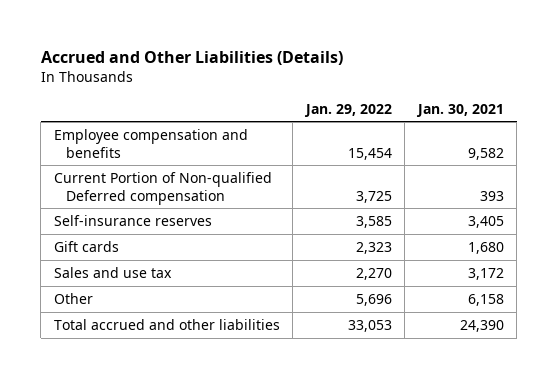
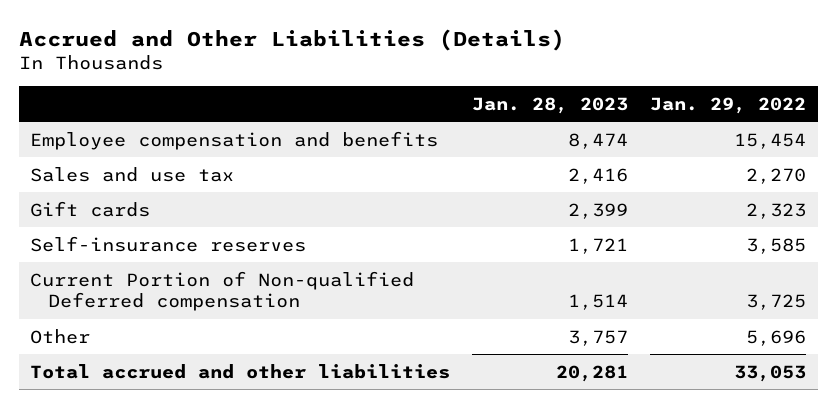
[415,103,504,117] Jan. 30, 2021 -> none
none -> [472,96,629,114] Jan. 28, 2023
[53,240,119,252] Gift cards -> [29,200,150,217] Gift cards
[53,214,212,226] Self-insurance reserves -> [29,235,306,252] Self-insurance reserves
[53,171,272,205] Current Portion of Non-qualified Deferred compensation -> [29,270,414,312] Current Portion of Non-qualified Deferred compensation

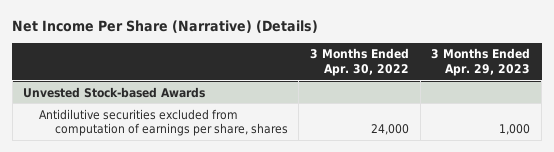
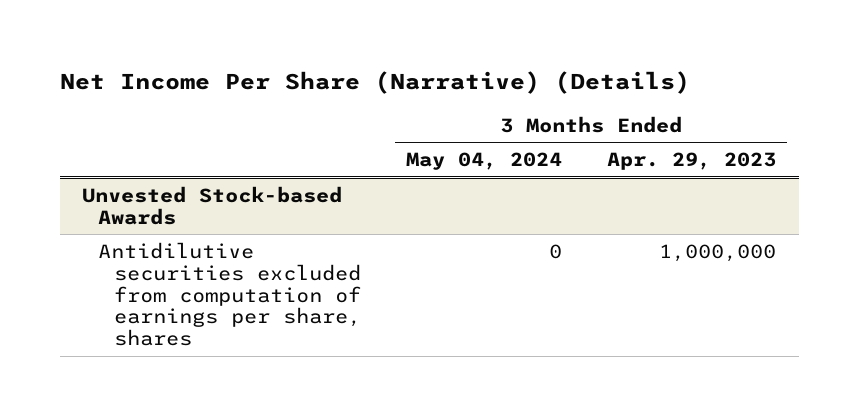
[310,48,410,76] 3 Months Ended Apr. 30, 2022 -> none
none -> [405,152,562,171] May 04, 2024
[499,124,531,136] 1,000 -> [659,243,777,262] 1,000,000

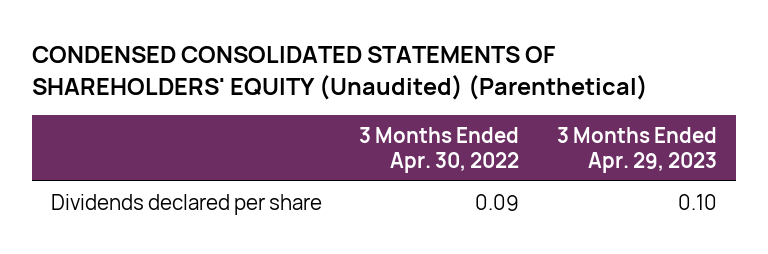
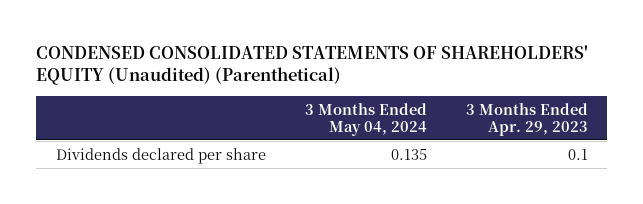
[359,126,520,174] 3 Months Ended Apr. 30, 2022 -> none
none -> [304,102,427,136] 3 Months Ended May 04, 2024
[678,193,718,210] 0.10 -> [567,148,588,160] 0.1

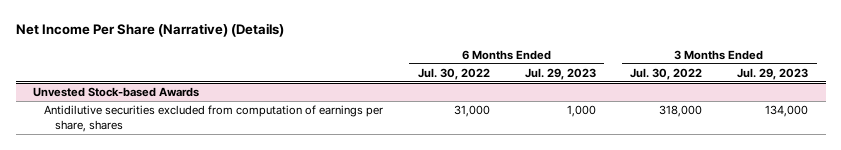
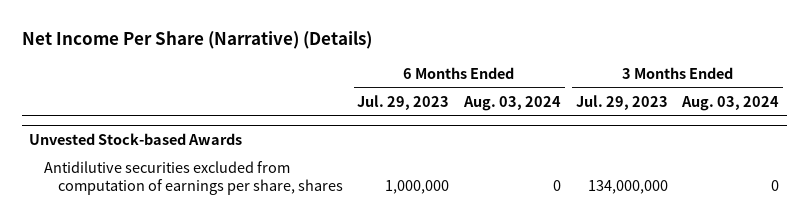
[417,68,490,81] Jul. 30, 2022 -> none
[630,68,703,81] Jul. 30, 2022 -> none
none -> [463,95,562,111] Aug. 03, 2024
none -> [681,95,780,111] Aug. 03, 2024
[566,105,596,118] 1,000 -> [385,179,450,194] 1,000,000
[765,105,809,118] 134,000 -> [587,179,668,194] 134,000,000

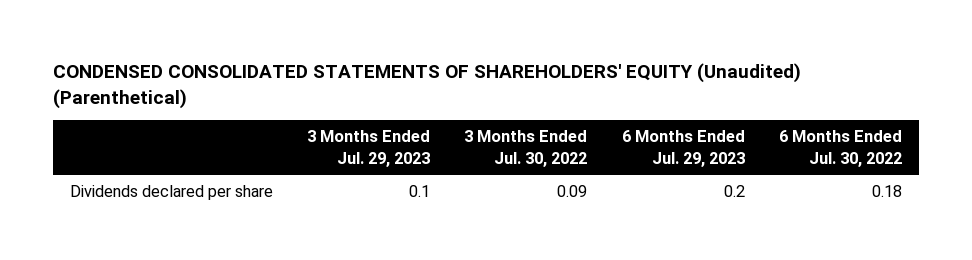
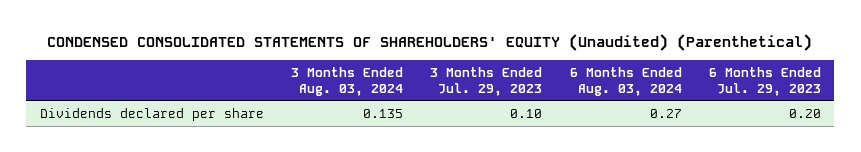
[464,130,588,167] 3 Months Ended Jul. 30, 2022 -> none
[778,130,902,167] 6 Months Ended Jul. 30, 2022 -> none
none -> [291,66,404,96] 3 Months Ended Aug. 03, 2024
none -> [569,66,682,96] 6 Months Ended Aug. 03, 2024
[409,185,431,198] 0.1 -> [510,108,543,118] 0.10
[723,185,745,198] 0.2 -> [788,108,821,118] 0.20

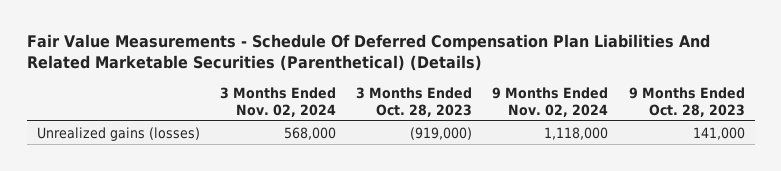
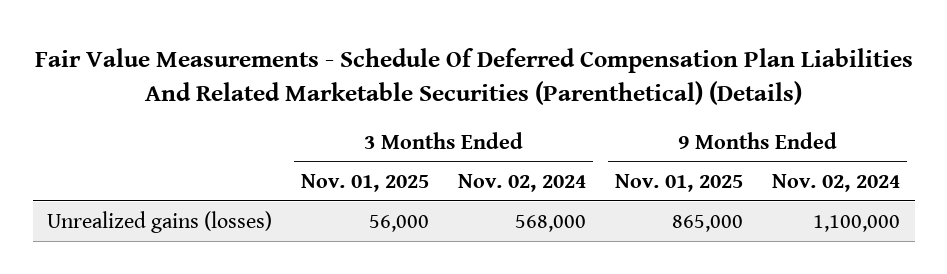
[356,86,473,117] 3 Months Ended Oct. 28, 2023 -> none
[628,86,745,117] 9 Months Ended Oct. 28, 2023 -> none
none -> [301,173,430,192] Nov. 01, 2025
none -> [615,173,744,192] Nov. 01, 2025
[544,127,609,141] 1,118,000 -> [813,215,901,233] 1,100,000

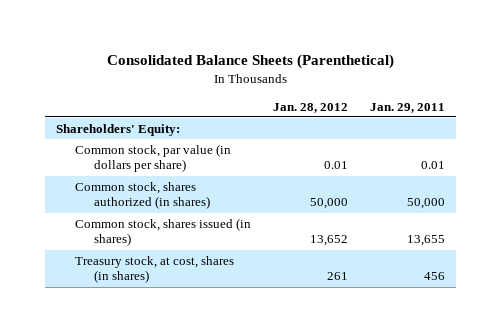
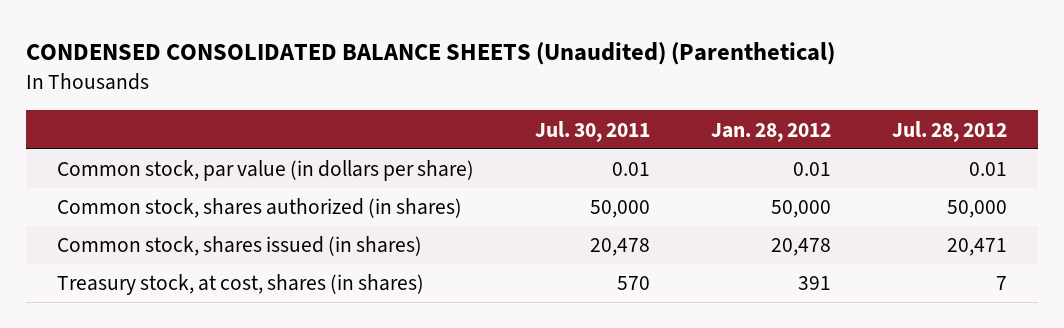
[106,53,394,69] Consolidated Balance Sheets (Parenthetical) -> [26,41,836,65] CONDENSED CONSOLIDATED BALANCE SHEETS (Unaudited) (Parenthetical)
[370,102,446,113] Jan. 29, 2011 -> none
none -> [535,120,651,142] Jul. 30, 2011
none -> [892,120,1008,142] Jul. 28, 2012
[55,123,180,136] Shareholders' Equity: -> none
[310,235,349,247] 13,652 -> [771,238,832,257] 20,478
[327,272,349,281] 261 -> [798,276,832,291] 391

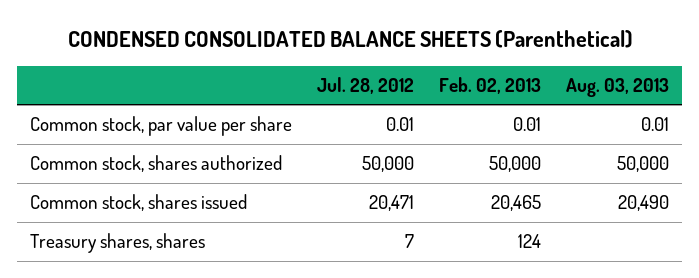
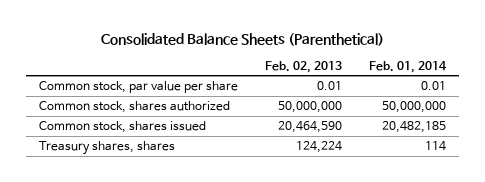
[67,29,633,48] CONDENSED CONSOLIDATED BALANCE SHEETS (Parenthetical) -> [100,33,384,47] Consolidated Balance Sheets (Parenthetical)
[316,76,414,94] Jul. 28, 2012 -> none
[566,77,670,97] Aug. 03, 2013 -> none
none -> [369,60,448,73] Feb. 01, 2014
[489,156,542,173] 50,000 -> [278,101,343,114] 50,000,000
[491,195,542,212] 20,465 -> [278,121,343,134] 20,464,590
[518,234,542,249] 124 -> [296,141,343,154] 124,224

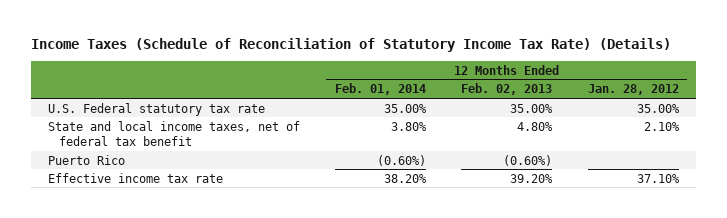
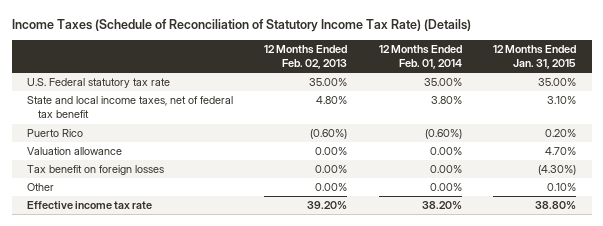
[587,84,679,96] Jan. 28, 2012 -> none
none -> [493,44,577,70] 12 Months Ended Jan. 31, 2015
none -> [27,147,123,156] Valuation allowance
none -> [27,165,165,176] Tax benefit on foreign losses
none -> [27,183,55,192] Other

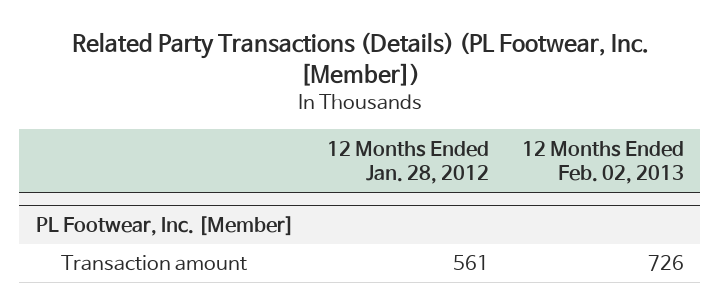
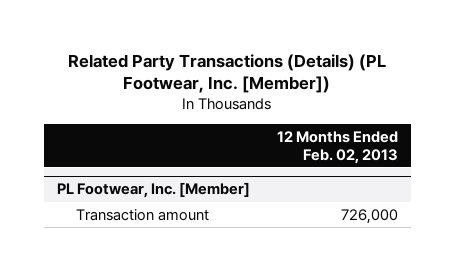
[326,140,489,185] 12 Months Ended Jan. 28, 2012 -> none
[647,255,684,272] 726 -> [340,208,398,224] 726,000

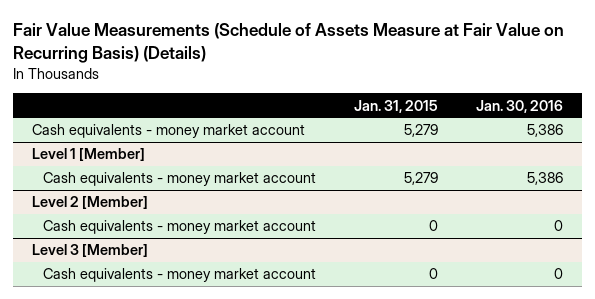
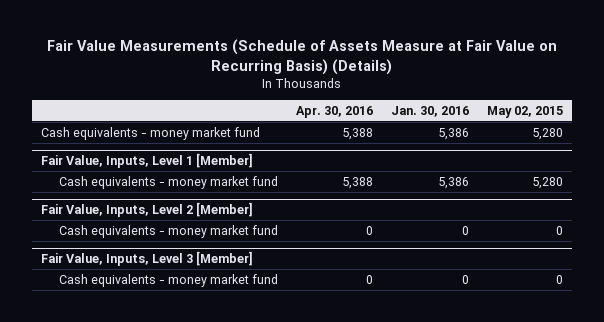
[353,99,438,113] Jan. 31, 2015 -> none
none -> [295,105,373,118] Apr. 30, 2016
none -> [486,105,563,118] May 02, 2015
[32,124,306,139] Cash equivalents - money market account -> [41,126,261,140] Cash equivalents - money market fund
[32,148,146,162] Level 1 [Member] -> [41,153,254,169] Fair Value, Inputs, Level 1 [Member]
[42,172,316,187] Cash equivalents - money market account -> [58,175,278,189] Cash equivalents - money market fund
[32,196,149,210] Level 2 [Member] -> [41,202,254,218] Fair Value, Inputs, Level 2 [Member]
[42,220,316,235] Cash equivalents - money market account -> [58,224,278,238] Cash equivalents - money market fund
[32,244,149,258] Level 3 [Member] -> [41,251,254,267] Fair Value, Inputs, Level 3 [Member]
[42,268,316,283] Cash equivalents - money market account -> [58,273,278,287] Cash equivalents - money market fund

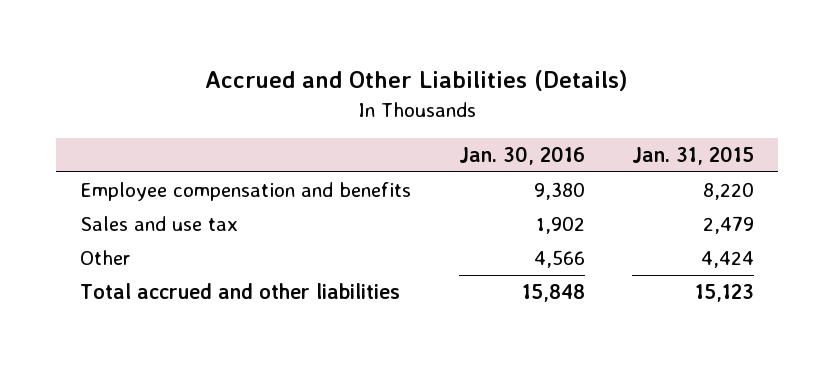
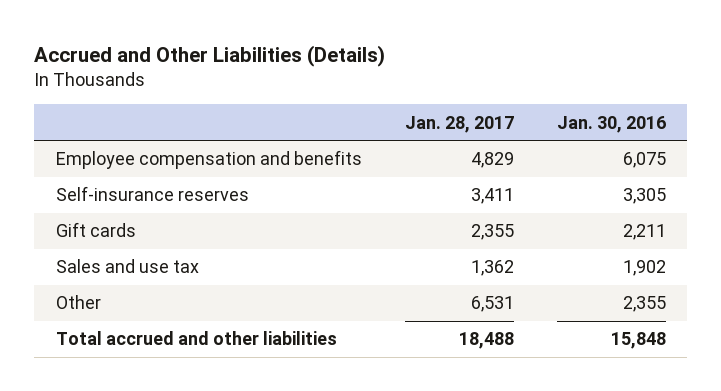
[632,145,755,165] Jan. 31, 2015 -> none
none -> [404,115,514,133] Jan. 28, 2017
[533,182,585,201] 9,380 -> [622,152,666,169] 6,075
none -> [55,186,249,202] Self-insurance reserves
none -> [55,222,136,238] Gift cards
[533,250,585,269] 4,566 -> [622,296,666,313] 2,355

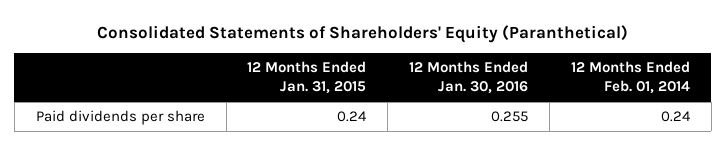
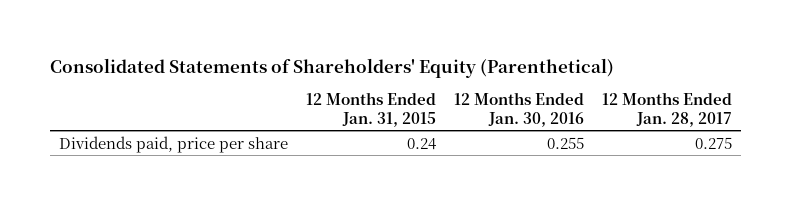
[96,24,628,43] Consolidated Statements of Shareholders' Equity (Paranthetical) -> [49,57,614,78] Consolidated Statements of Shareholders' Equity (Parenthetical)
[571,60,691,95] 12 Months Ended Feb. 01, 2014 -> none
none -> [602,91,733,127] 12 Months Ended Jan. 28, 2017
[35,110,205,126] Paid dividends per share -> [58,135,288,153] Dividends paid, price per share

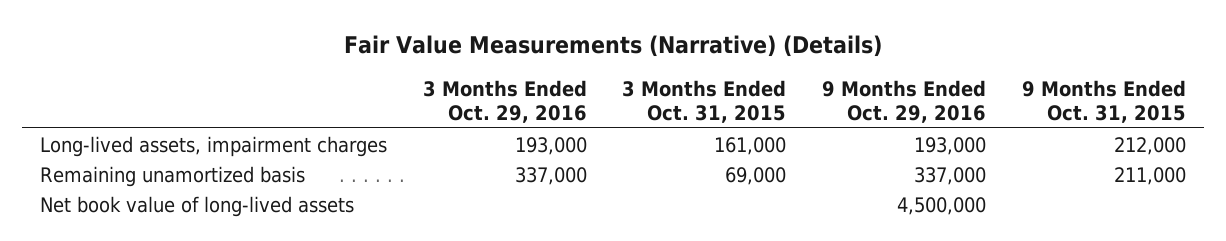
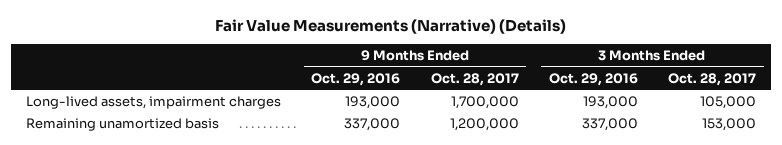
[622,79,787,123] 3 Months Ended Oct. 31, 2015 -> none
[1021,79,1186,123] 9 Months Ended Oct. 31, 2015 -> none
none -> [430,72,519,86] Oct. 28, 2017
none -> [668,72,757,86] Oct. 28, 2017
[39,195,354,217] Net book value of long-lived assets -> none

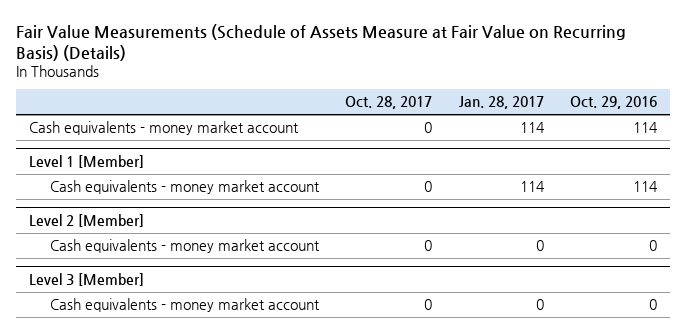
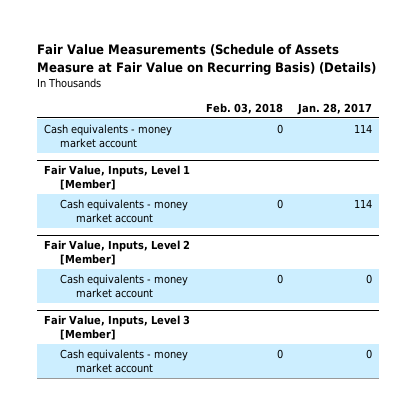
[345,96,433,110] Oct. 28, 2017 -> none
[570,96,658,110] Oct. 29, 2016 -> none
none -> [205,102,283,114] Feb. 03, 2018
[29,154,145,168] Level 1 [Member] -> [44,165,191,191] Fair Value, Inputs, Level 1 [Member]
[29,213,145,227] Level 2 [Member] -> [44,240,191,266] Fair Value, Inputs, Level 2 [Member]
[29,272,145,286] Level 3 [Member] -> [44,315,191,341] Fair Value, Inputs, Level 3 [Member]

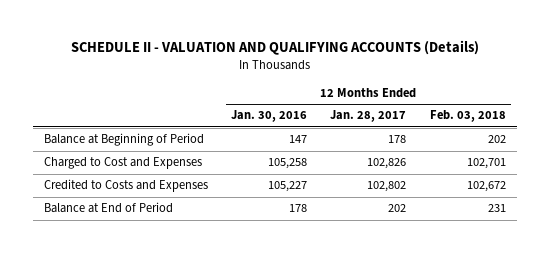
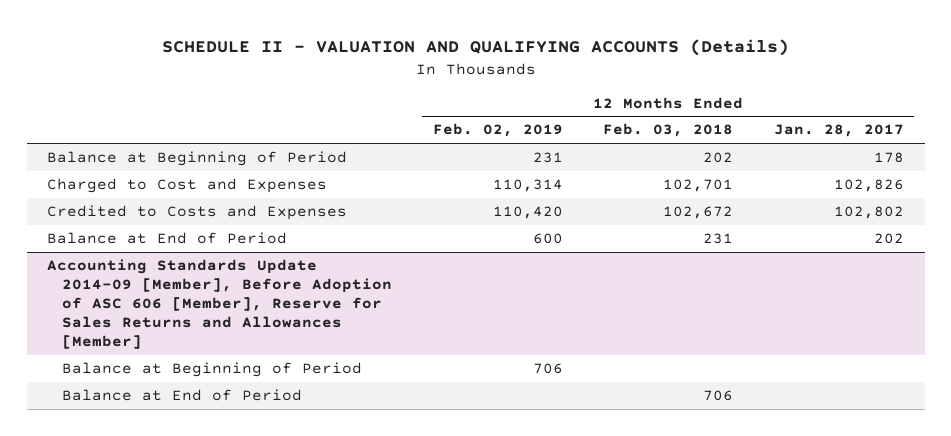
[231,110,308,123] Jan. 30, 2016 -> none
none -> [432,123,563,138] Feb. 02, 2019
none -> [47,259,392,350] Accounting Standards Update 2014-09 [Member], Before Adoption of ASC 606 [Member], Reserve for Sales Returns and Allowances [Member]
none -> [61,362,362,378] Balance at Beginning of Period
none -> [61,389,302,402] Balance at End of Period

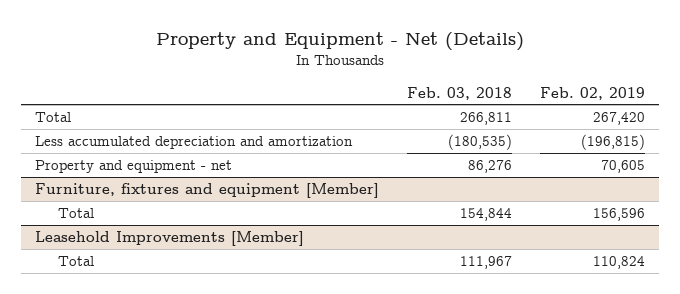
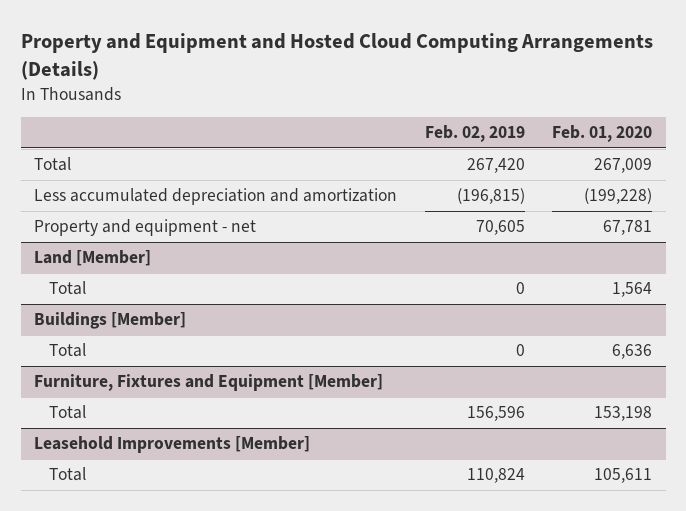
[156,31,525,51] Property and Equipment - Net (Details) -> [20,33,653,80] Property and Equipment and Hosted Cloud Computing Arrangements (Details)
[407,86,513,100] Feb. 03, 2018 -> none
none -> [552,125,653,143] Feb. 01, 2020
none -> [34,250,152,267] Land [Member]
none -> [48,281,86,296] Total
none -> [34,312,187,330] Buildings [Member]
none -> [48,343,86,358] Total
[35,183,380,199] Furniture, fixtures and equipment [Member] -> [34,374,384,392] Furniture, Fixtures and Equipment [Member]

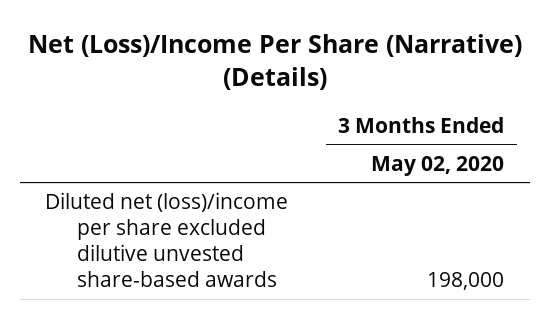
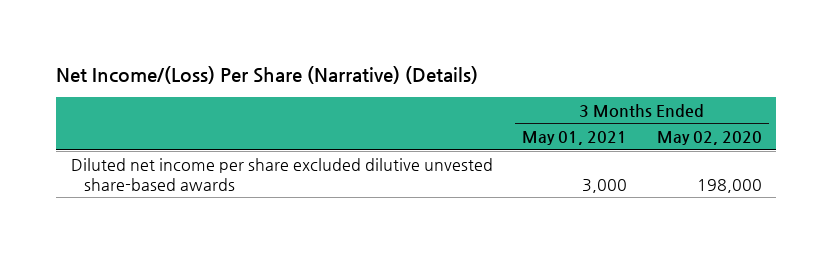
[27,33,522,90] Net (Loss)/Income Per Share (Narrative) (Details) -> [56,66,479,85] Net Income/(Loss) Per Share (Narrative) (Details)
none -> [522,131,628,146] May 01, 2021
[45,192,289,288] Diluted net (loss)/income per share excluded dilutive unvested share-based awards -> [70,157,493,191] Diluted net income per share excluded dilutive unvested share-based awards

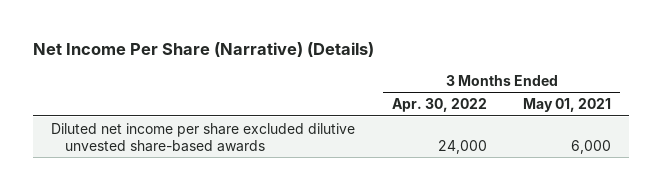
[56,66,479,85] Net Income/(Loss) Per Share (Narrative) (Details) -> [33,42,375,58] Net Income Per Share (Narrative) (Details)
[656,131,762,146] May 02, 2020 -> none
none -> [391,98,487,113] Apr. 30, 2022
[582,178,628,193] 3,000 -> [571,140,612,155] 6,000

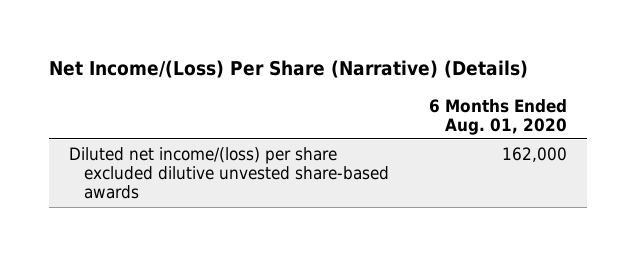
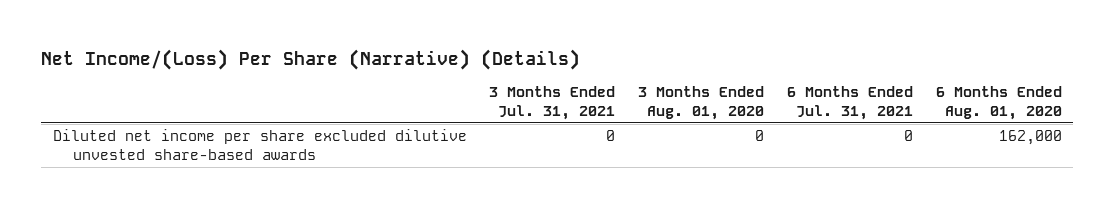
none -> [489,85,616,120] 3 Months Ended Jul. 31, 2021
none -> [638,85,765,120] 3 Months Ended Aug. 01, 2020
none -> [786,85,913,120] 6 Months Ended Jul. 31, 2021
[69,147,390,200] Diluted net income/(loss) per share excluded dilutive unvested share-based awards -> [52,129,467,161] Diluted net income per share excluded dilutive unvested share-based awards

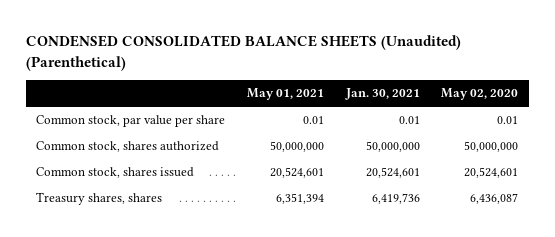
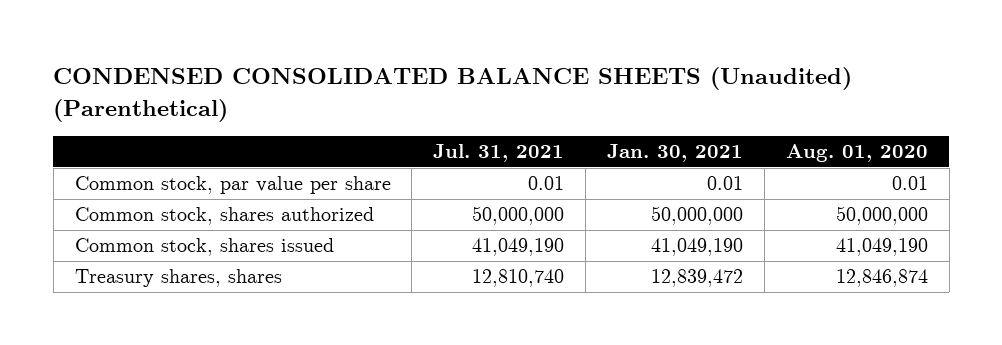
[246,88,324,101] May 01, 2021 -> none
[441,88,519,101] May 02, 2020 -> none
none -> [433,144,565,163] Jul. 31, 2021
none -> [785,144,928,163] Aug. 01, 2020
[365,167,420,179] 20,524,601 -> [651,238,744,257] 41,049,190
[371,193,420,205] 6,419,736 -> [651,269,744,288] 12,839,472

